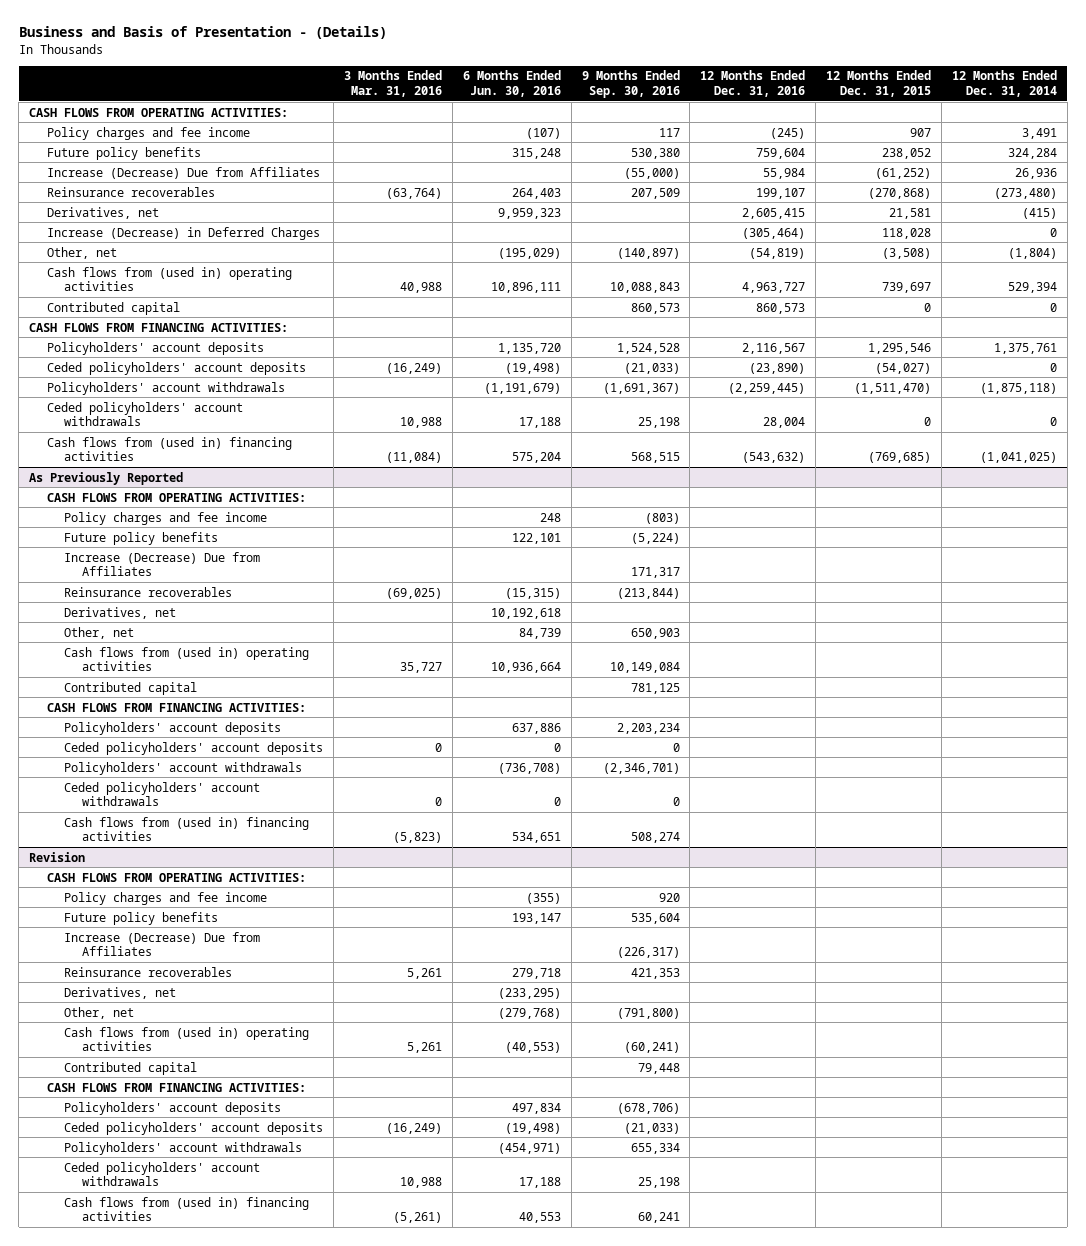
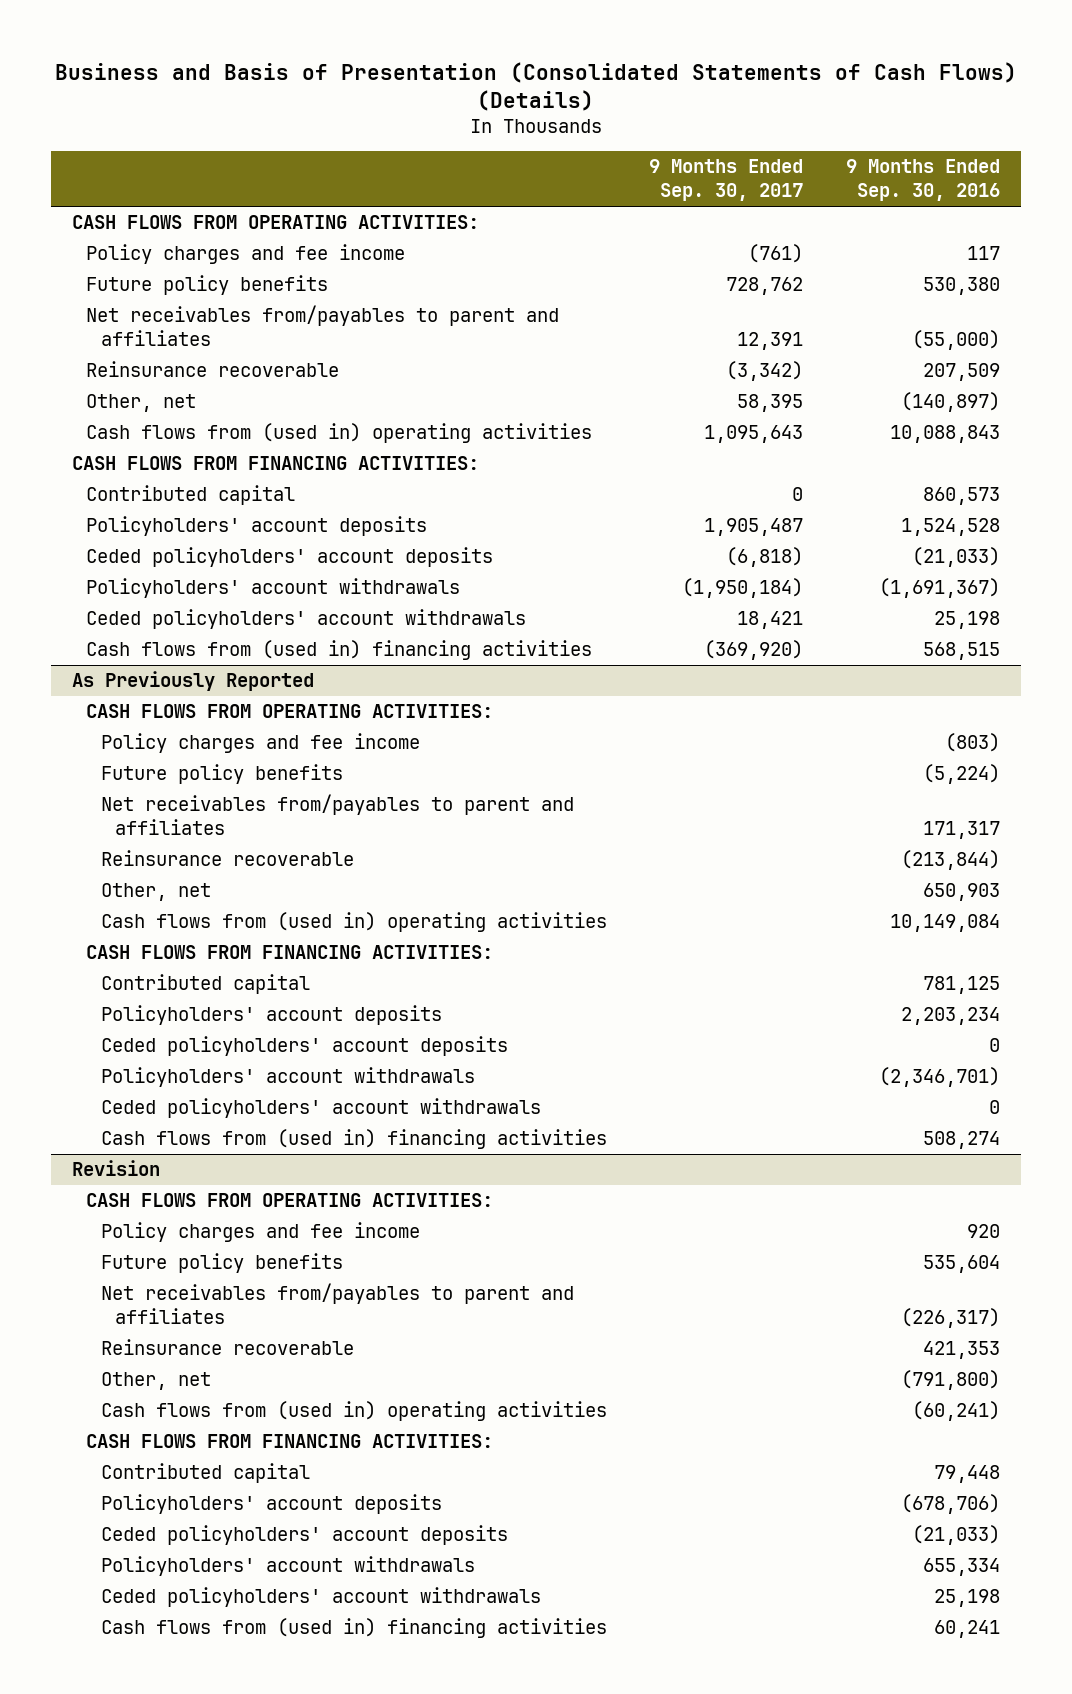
[18,26,387,40] Business and Basis of Presentation - (Details) -> [55,61,1018,111] Business and Basis of Presentation (Consolidated Statements of Cash Flows) (Details)
[344,70,443,97] 3 Months Ended Mar. 31, 2016 -> none
[462,70,561,97] 6 Months Ended Jun. 30, 2016 -> none
[700,70,806,97] 12 Months Ended Dec. 31, 2016 -> none
[826,70,932,97] 12 Months Ended Dec. 31, 2015 -> none
[951,70,1057,97] 12 Months Ended Dec. 31, 2014 -> none
none -> [649,159,804,202] 9 Months Ended Sep. 30, 2017
[46,206,159,219] Derivatives, net -> none
[46,226,320,240] Increase (Decrease) in Deferred Charges -> none
[46,166,320,179] Increase (Decrease) Due from Affiliates -> [86,305,560,347] Net receivables from/payables to parent and affiliates
[46,186,215,197] Reinsurance recoverables -> [86,361,340,378] Reinsurance recoverable
[46,301,180,315] Contributed capital -> [86,485,296,506] Contributed capital
[64,606,177,619] Derivatives, net -> none
[64,551,261,576] Increase (Decrease) Due from Affiliates -> [100,794,574,836] Net receivables from/payables to parent and affiliates
[64,586,233,597] Reinsurance recoverables -> [100,850,354,867] Reinsurance recoverable
[64,681,198,695] Contributed capital -> [100,974,310,995] Contributed capital
[64,986,177,999] Derivatives, net -> none
[64,931,261,956] Increase (Decrease) Due from Affiliates -> [100,1283,574,1325] Net receivables from/payables to parent and affiliates
[64,966,233,977] Reinsurance recoverables -> [100,1339,354,1356] Reinsurance recoverable
[64,1061,198,1075] Contributed capital -> [100,1463,310,1484] Contributed capital

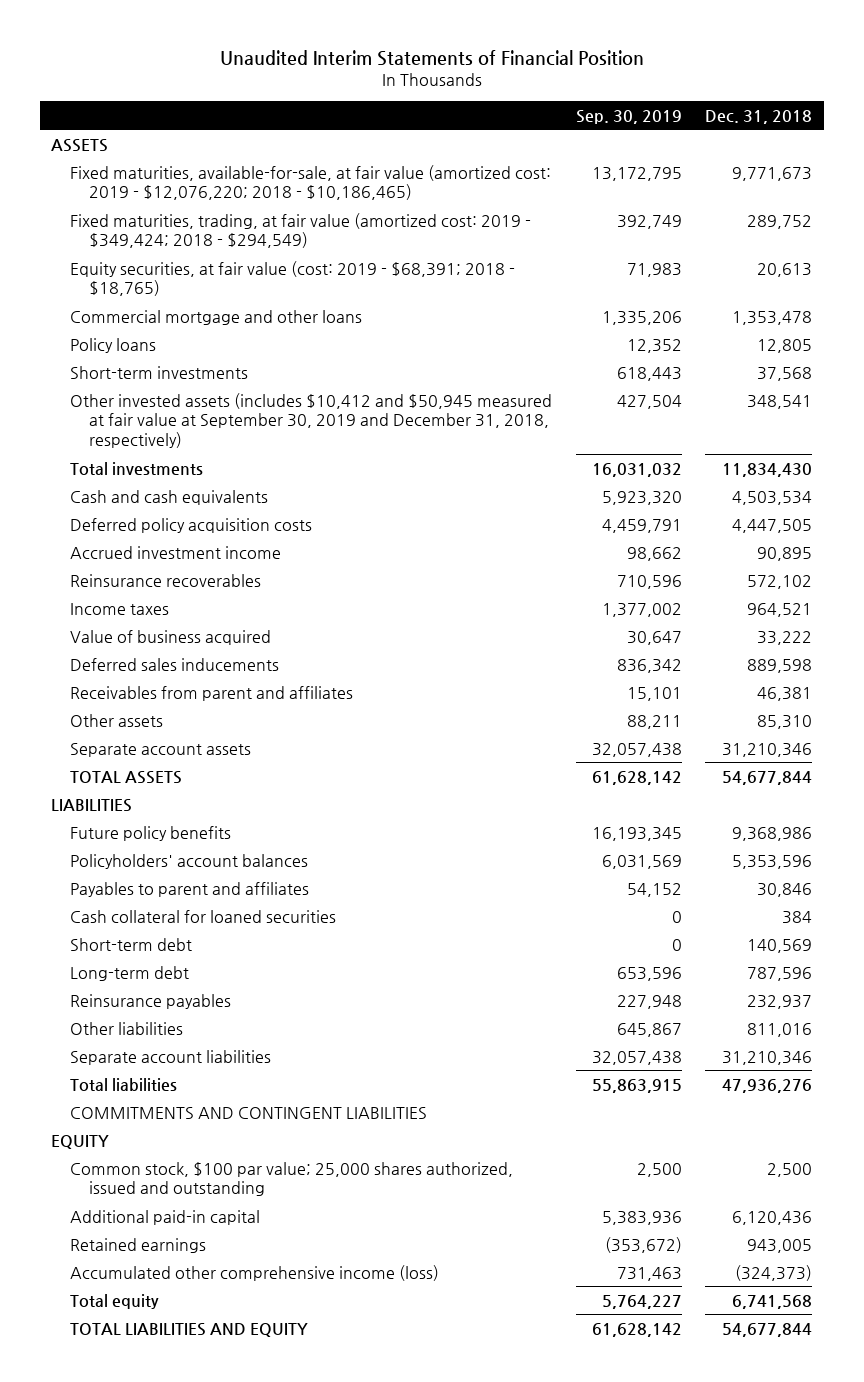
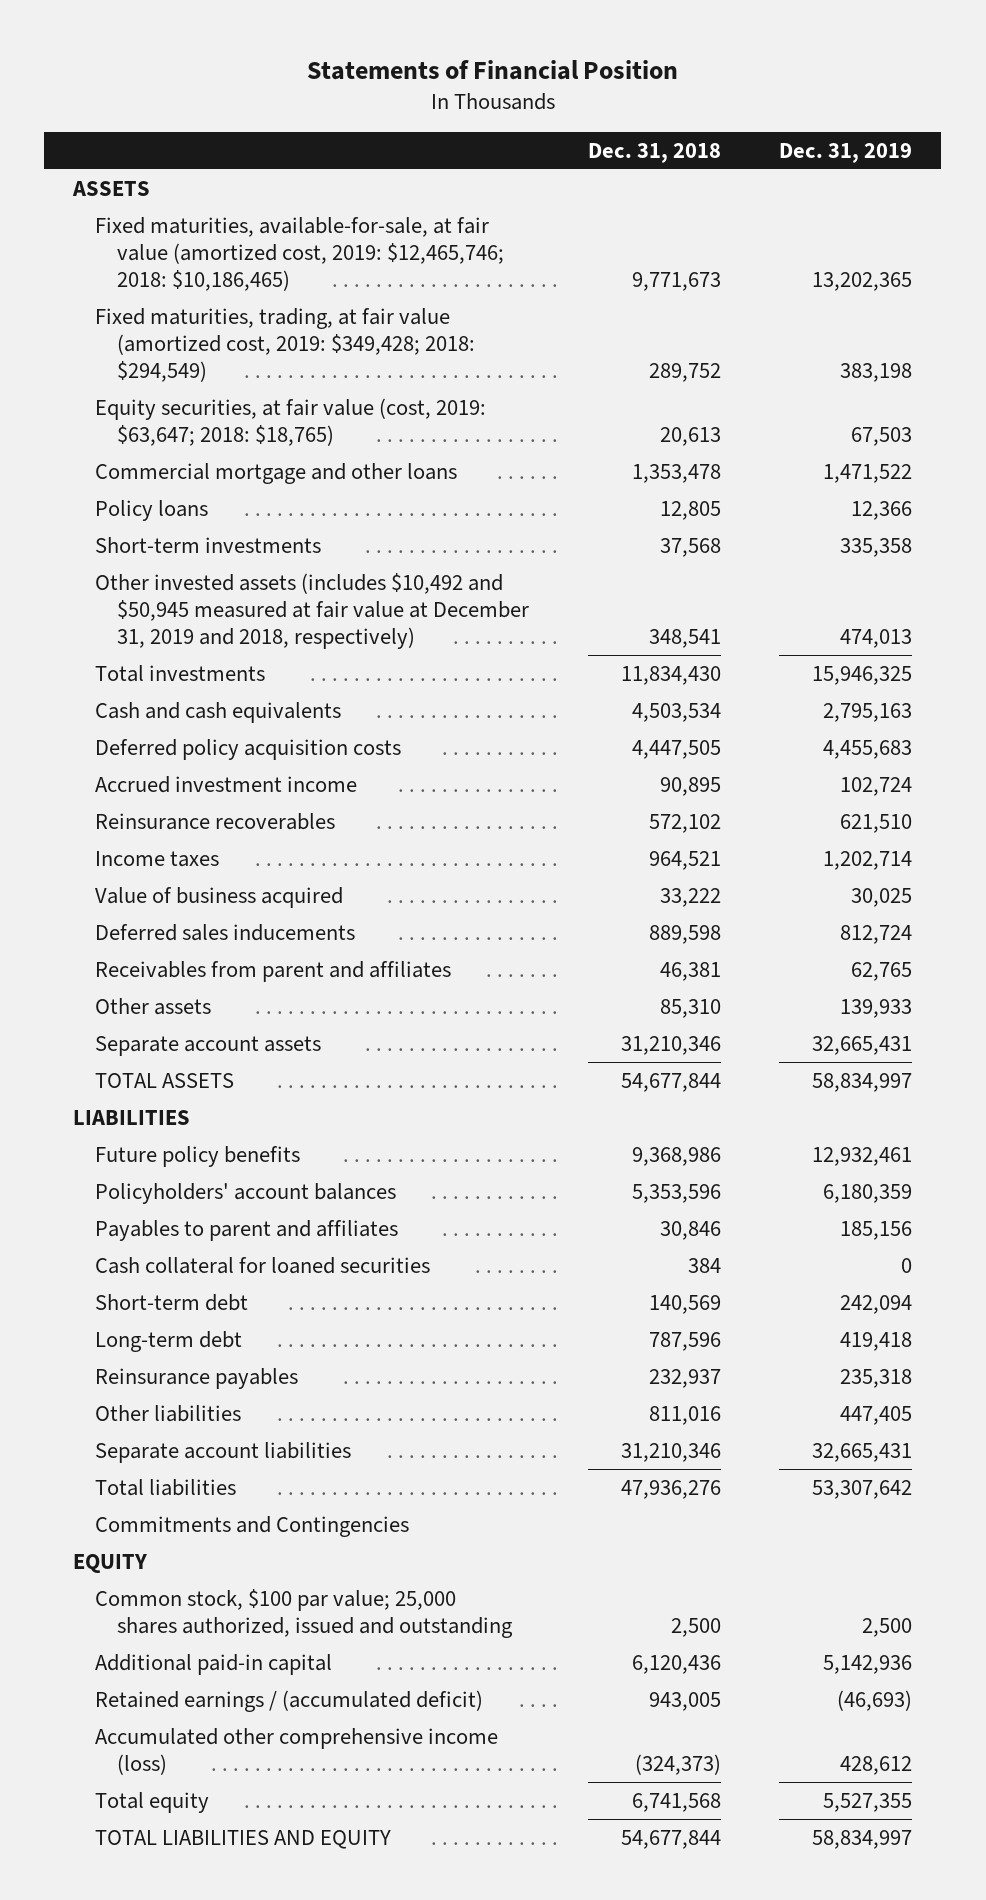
[219,50,644,67] Unaudited Interim Statements of Financial Position -> [306,60,678,81] Statements of Financial Position
[575,109,682,124] Sep. 30, 2019 -> none
none -> [779,142,913,163] Dec. 31, 2019
[70,164,552,201] Fixed maturities, available-for-sale, at fair value (amortized cost: 2019 - $12,076,220; 2018 - $10,186,465) -> [95,216,505,292] Fixed maturities, available-for-sale, at fair value (amortized cost, 2019: $12,465,746; 2018: $10,186,465)
[70,212,532,249] Fixed maturities, trading, at fair value (amortized cost: 2019 - $349,424; 2018 - $294,549) -> [95,307,476,383] Fixed maturities, trading, at fair value (amortized cost, 2019: $349,428; 2018: $294,549)
[70,260,516,297] Equity securities, at fair value (cost: 2019 - $68,391; 2018 - $18,765) -> [95,397,487,446] Equity securities, at fair value (cost, 2019: $63,647; 2018: $18,765)
[70,392,553,449] Other invested assets (includes $10,412 and $50,945 measured at fair value at September 30, 2019 and December 31, 2018, respectively) -> [95,572,530,650] Other invested assets (includes $10,492 and $50,945 measured at fair value at December 31, 2019 and 2018, respectively)
[70,1106,428,1119] COMMITMENTS AND CONTINGENT LIABILITIES -> [95,1515,410,1537] Commitments and Contingencies
[70,1237,207,1253] Retained earnings -> [95,1689,484,1712] Retained earnings / (accumulated deficit)

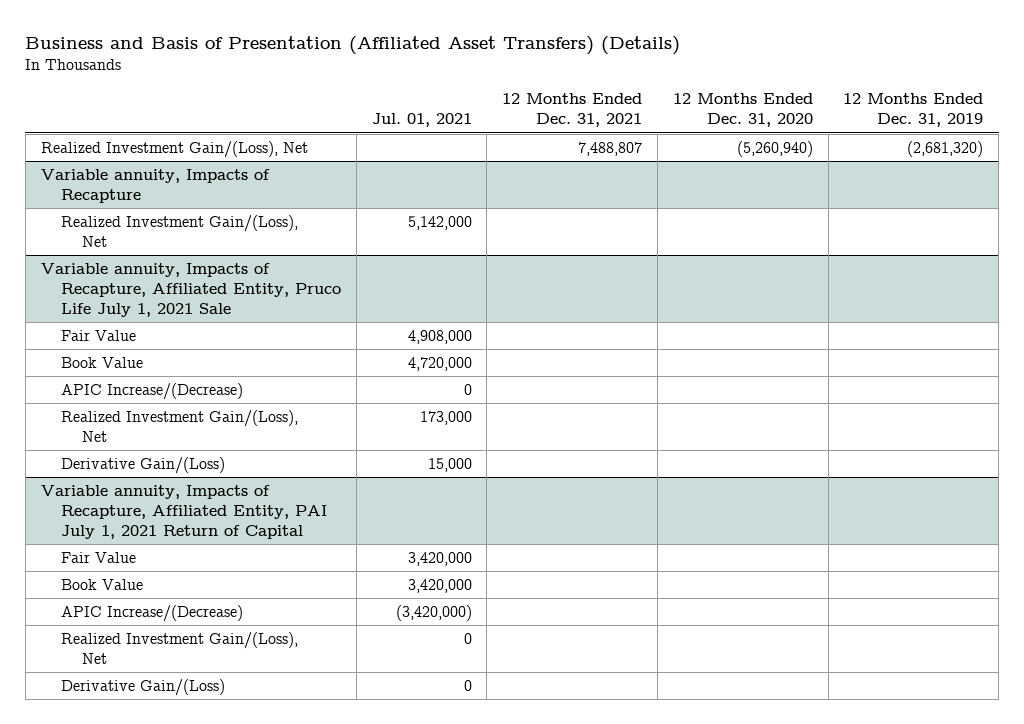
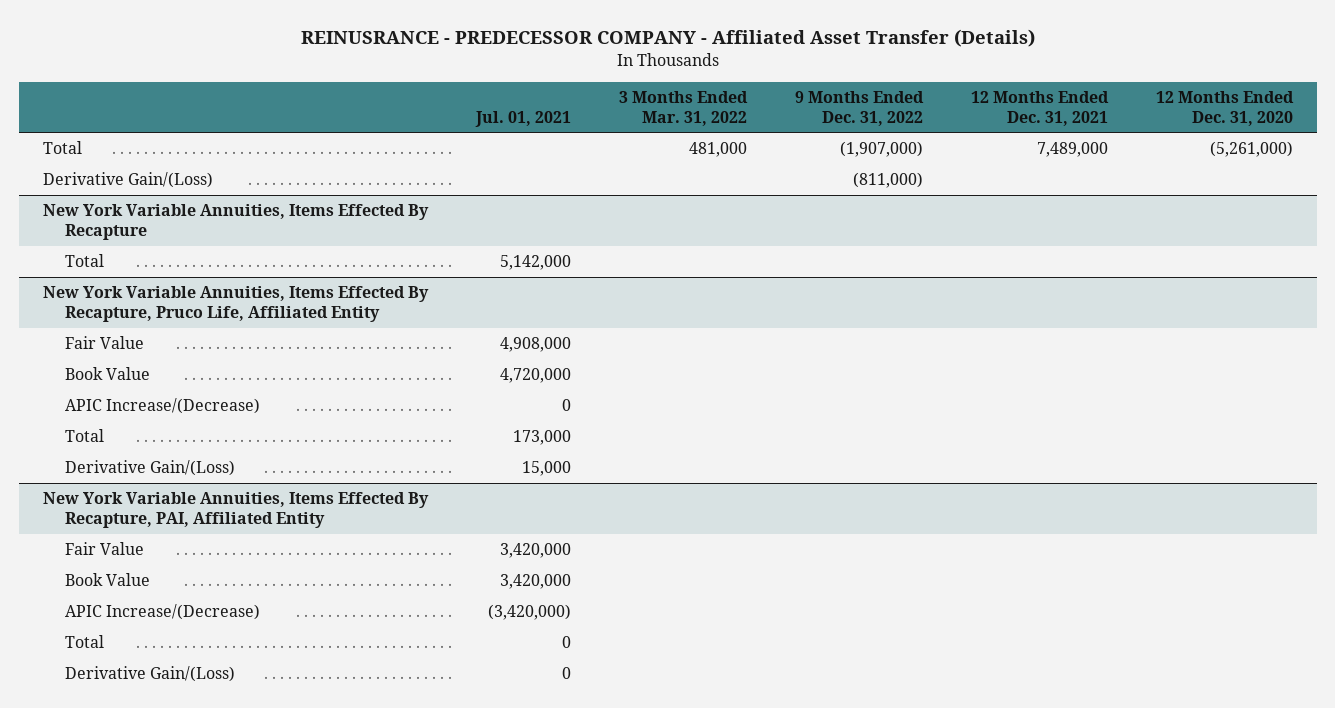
[25,36,681,56] Business and Basis of Presentation (Affiliated Asset Transfers) (Details) -> [300,28,1035,47] REINUSRANCE - PREDECESSOR COMPANY - Affiliated Asset Transfer (Details)
[843,93,984,128] 12 Months Ended Dec. 31, 2019 -> none
none -> [618,91,748,126] 3 Months Ended Mar. 31, 2022
none -> [794,91,924,126] 9 Months Ended Dec. 31, 2022
[40,140,308,158] Realized Investment Gain/(Loss), Net -> none
[40,168,270,203] Variable annuity, Impacts of Recapture -> none
[40,262,342,317] Variable annuity, Impacts of Recapture, Affiliated Entity, Pruco Life July 1, 2021 Sale -> none
none -> [42,141,82,155] Total
none -> [42,172,213,189] Derivative Gain/(Loss)
none -> [42,204,429,240] New York Variable Annuities, Items Effected By Recapture
[61,214,299,247] Realized Investment Gain/(Loss), Net -> [65,254,105,268] Total
none -> [42,286,429,322] New York Variable Annuities, Items Effected By Recapture, Pruco Life, Affiliated Entity
[61,409,299,442] Realized Investment Gain/(Loss), Net -> [65,429,105,443] Total
[40,484,328,539] Variable annuity, Impacts of Recapture, Affiliated Entity, PAI July 1, 2021 Return of Capital -> none
none -> [42,492,429,528] New York Variable Annuities, Items Effected By Recapture, PAI, Affiliated Entity
[61,631,299,664] Realized Investment Gain/(Loss), Net -> [65,635,105,649] Total

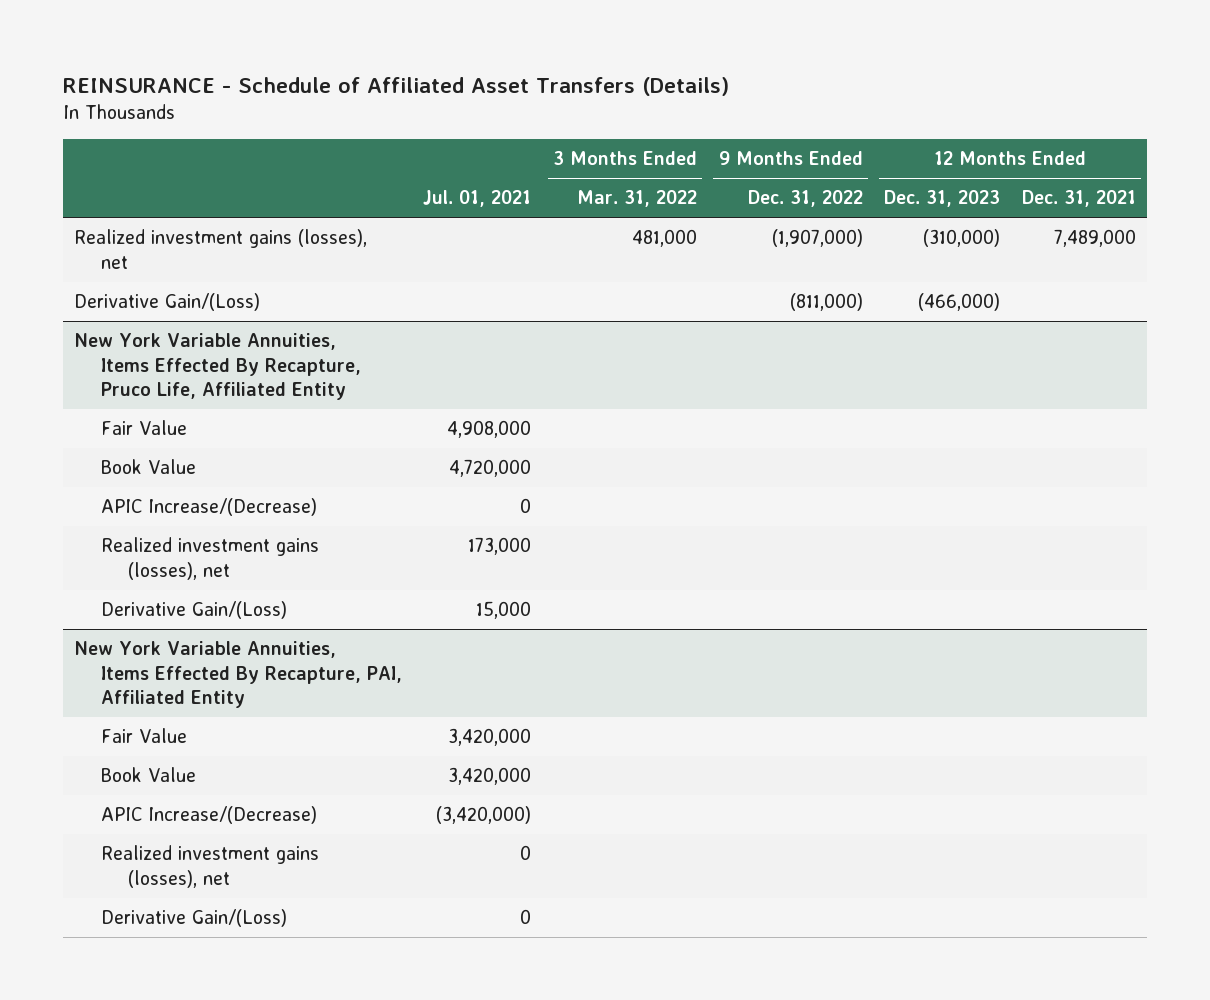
[300,28,1035,47] REINUSRANCE - PREDECESSOR COMPANY - Affiliated Asset Transfer (Details) -> [62,76,729,96] REINSURANCE - Schedule of Affiliated Asset Transfers (Details)
[1155,91,1294,126] 12 Months Ended Dec. 31, 2020 -> none
none -> [884,190,1001,208] Dec. 31, 2023
[42,141,82,155] Total -> [73,229,367,269] Realized investment gains (losses), net
[42,204,429,240] New York Variable Annuities, Items Effected By Recapture -> none
[65,254,105,268] Total -> none
[65,429,105,443] Total -> [100,537,319,580] Realized investment gains (losses), net
[65,635,105,649] Total -> [100,845,319,888] Realized investment gains (losses), net

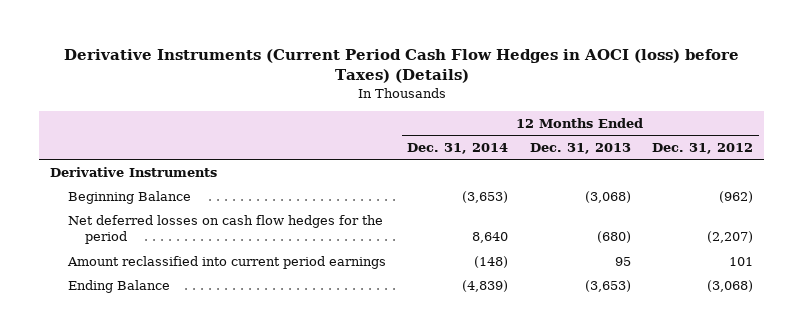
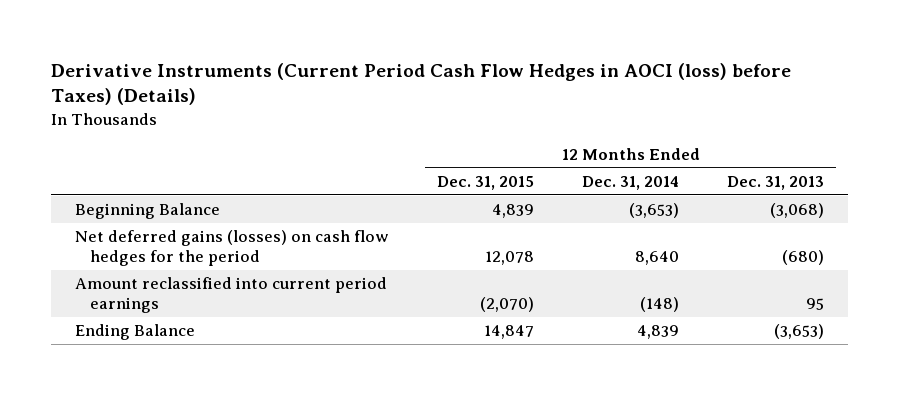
[652,142,754,154] Dec. 31, 2012 -> none
none -> [437,176,535,191] Dec. 31, 2015
[50,166,218,177] Derivative Instruments -> none
[67,214,383,245] Net deferred losses on cash flow hedges for the period -> [75,230,390,267] Net deferred gains (losses) on cash flow hedges for the period
[462,279,509,292] (4,839) -> [637,325,680,340] 4,839

